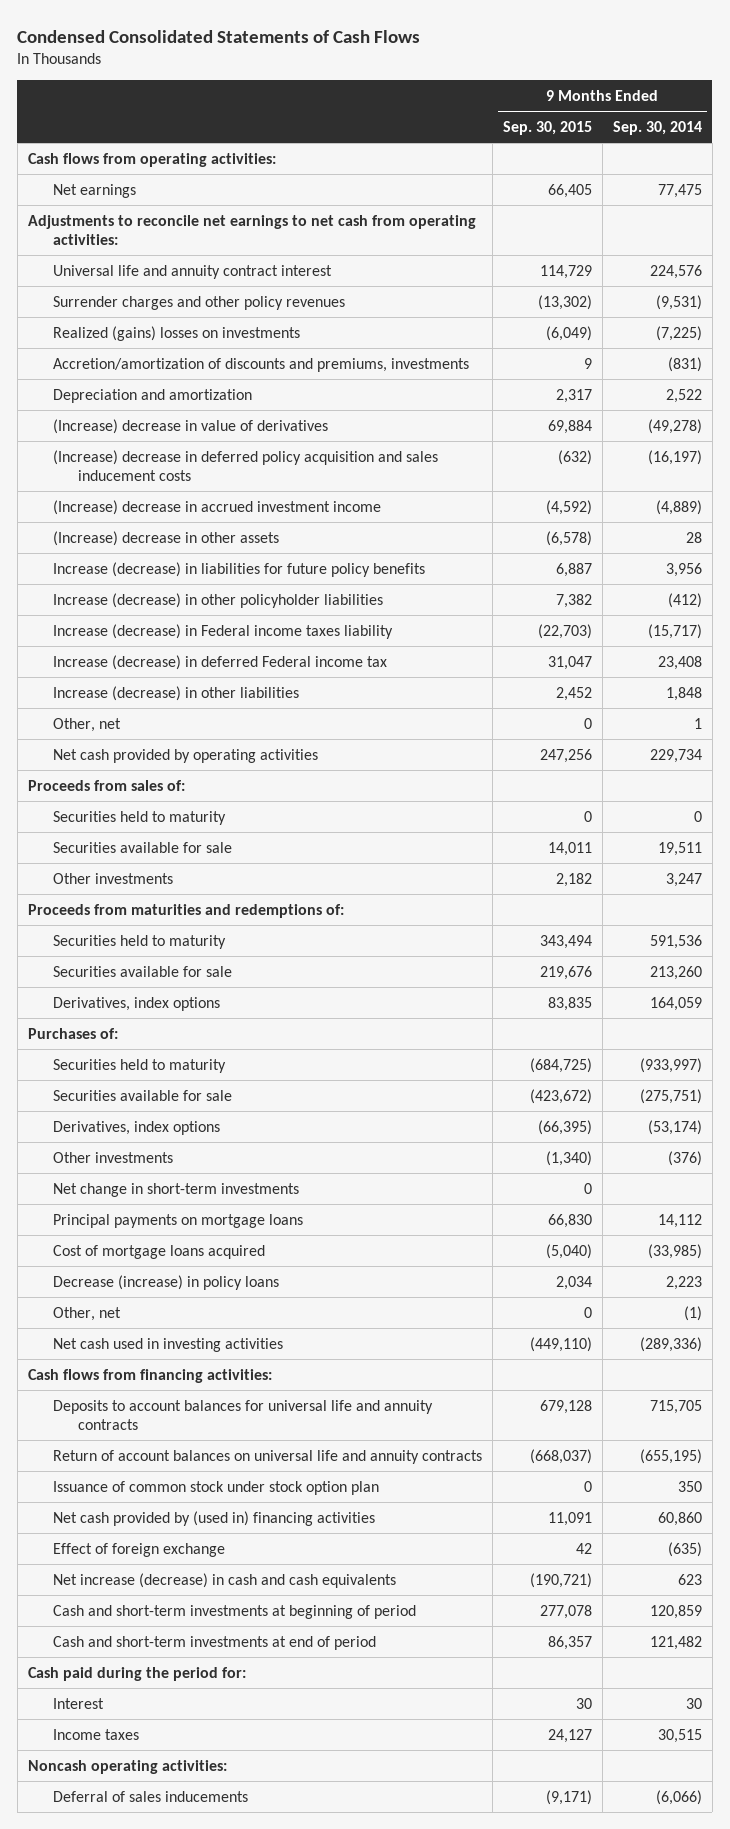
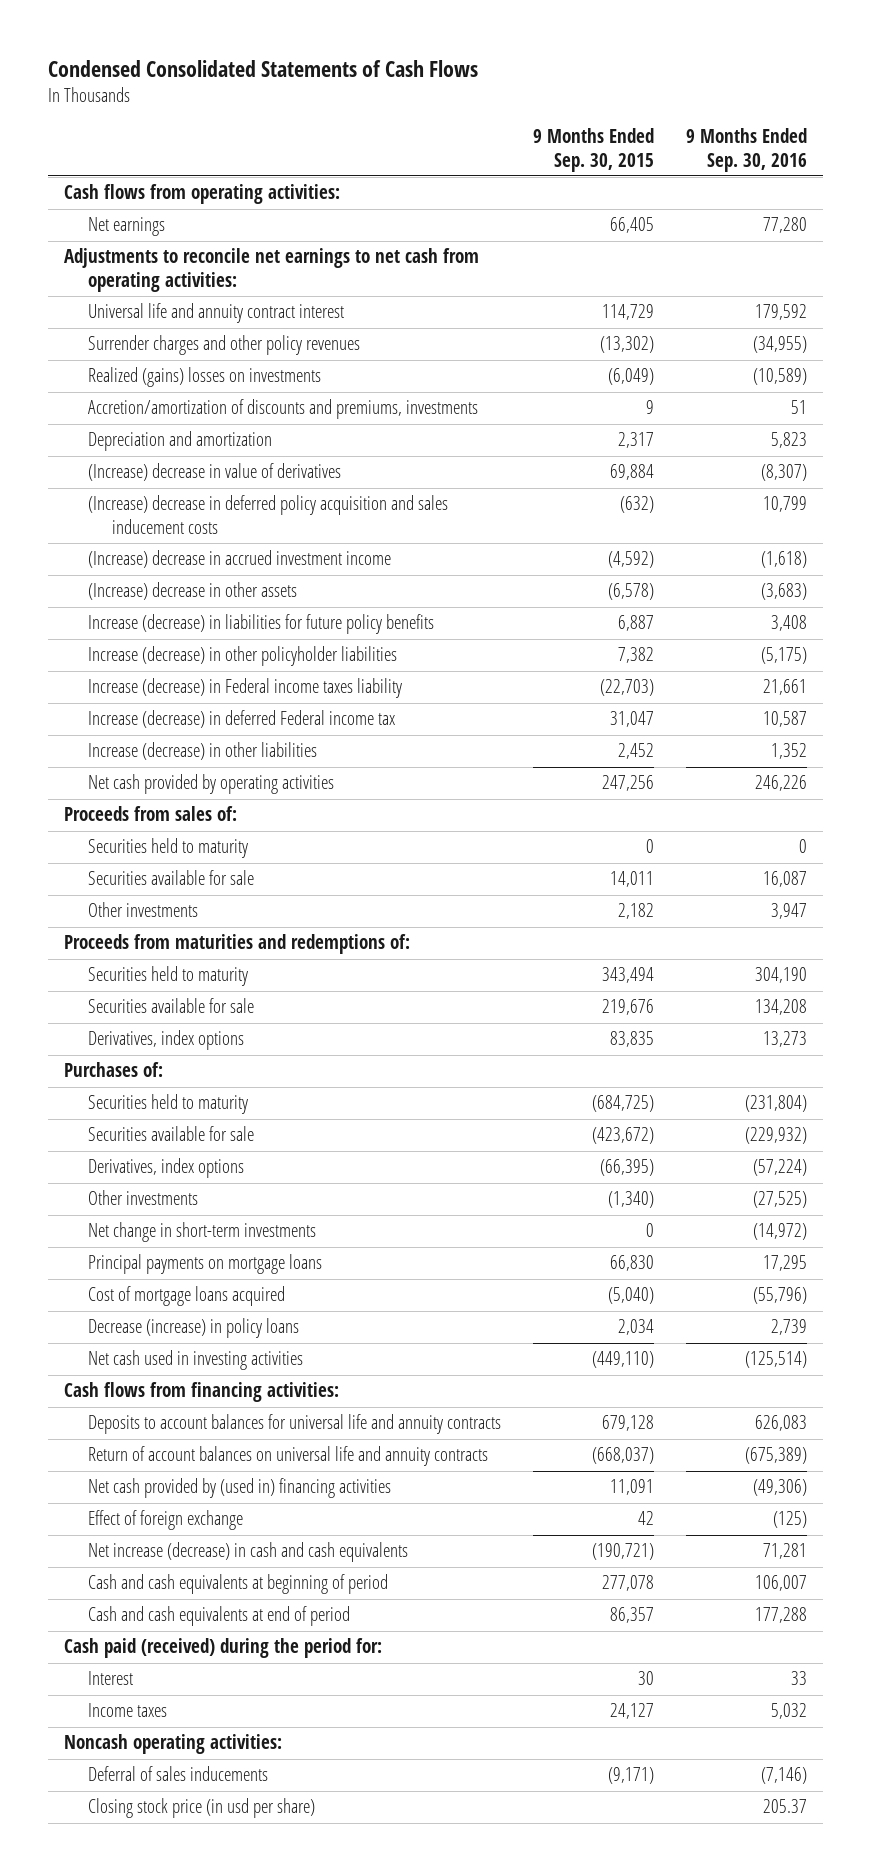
[612,120,702,135] Sep. 30, 2014 -> none
none -> [685,127,807,172] 9 Months Ended Sep. 30, 2016
[53,717,122,732] Other, net -> none
[53,1306,122,1321] Other, net -> none
[53,1480,380,1495] Issuance of common stock under stock option plan -> none
[53,1604,417,1619] Cash and short-term investments at beginning of period -> [87,1574,388,1595] Cash and cash equivalents at beginning of period
[53,1635,377,1650] Cash and short-term investments at end of period -> [87,1606,350,1627] Cash and cash equivalents at end of period
[27,1666,246,1681] Cash paid during the period for: -> [64,1638,383,1659] Cash paid (received) during the period for:
none -> [87,1798,315,1819] Closing stock price (in usd per share)

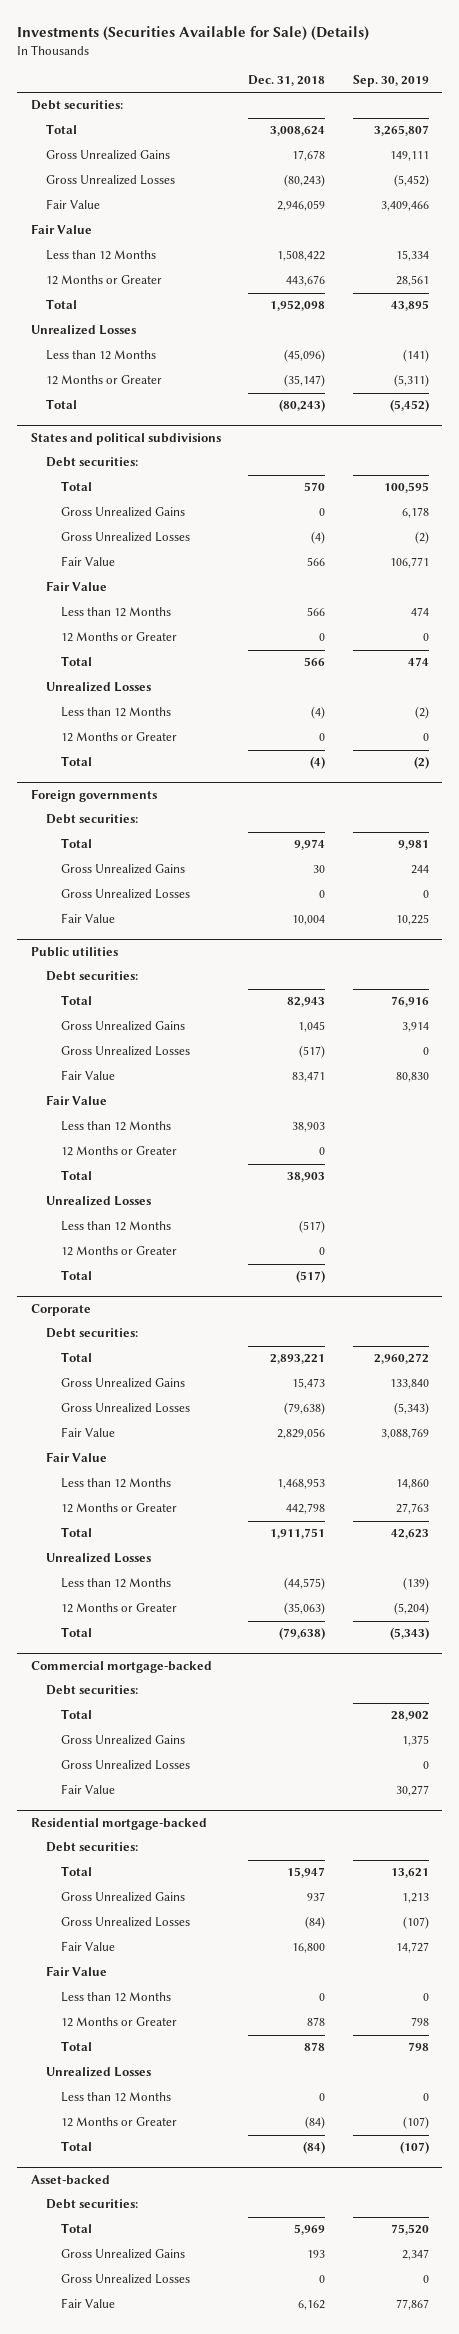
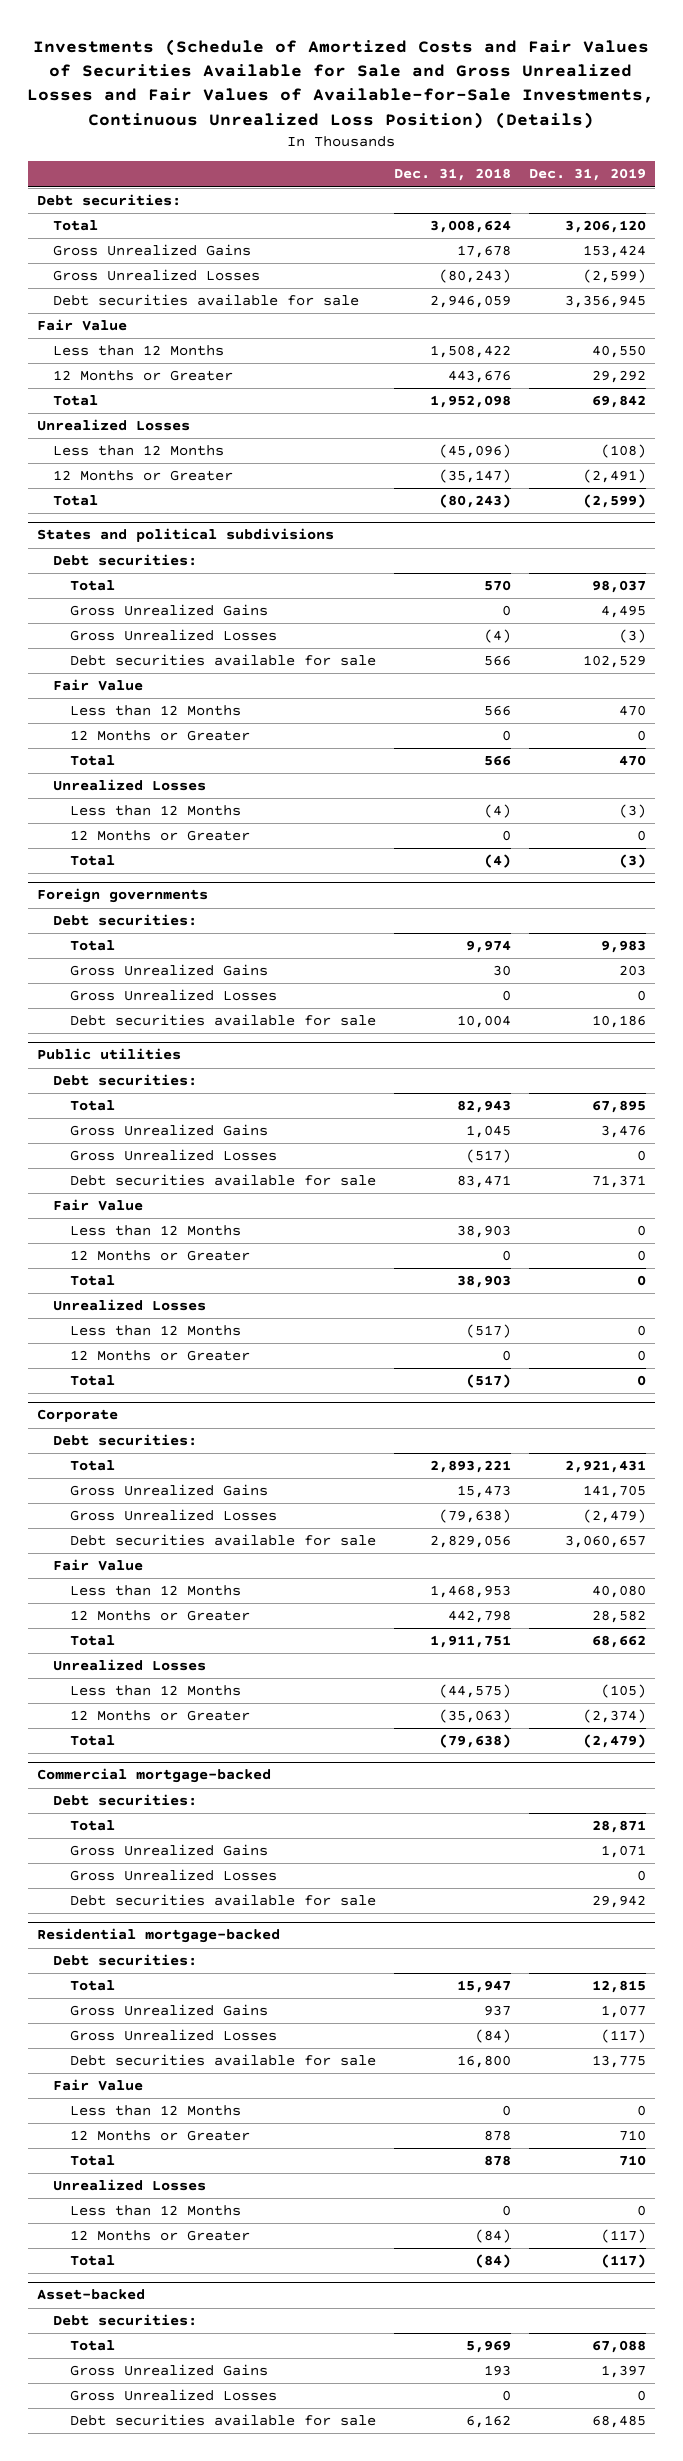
[17,26,370,42] Investments (Securities Available for Sale) (Details) -> [27,38,655,129] Investments (Schedule of Amortized Costs and Fair Values of Securities Available for Sale and Gross Unrealized Losses and Fair Values of Available-for-Sale Investments, Continuous Unrealized Loss Position) (Details)
[352,75,429,88] Sep. 30, 2019 -> none
none -> [528,168,646,182] Dec. 31, 2019
[45,199,100,210] Fair Value -> [53,294,360,307] Debt securities available for sale
[61,556,116,567] Fair Value -> [70,654,377,667] Debt securities available for sale
[61,913,116,924] Fair Value -> [70,1014,377,1027] Debt securities available for sale
[61,1070,116,1081] Fair Value -> [70,1174,377,1187] Debt securities available for sale
[61,1427,116,1438] Fair Value -> [70,1534,377,1547] Debt securities available for sale
[61,1784,116,1795] Fair Value -> [70,1894,377,1907] Debt securities available for sale
[61,1941,116,1952] Fair Value -> [70,2054,377,2067] Debt securities available for sale
[61,2298,116,2309] Fair Value -> [70,2414,377,2427] Debt securities available for sale

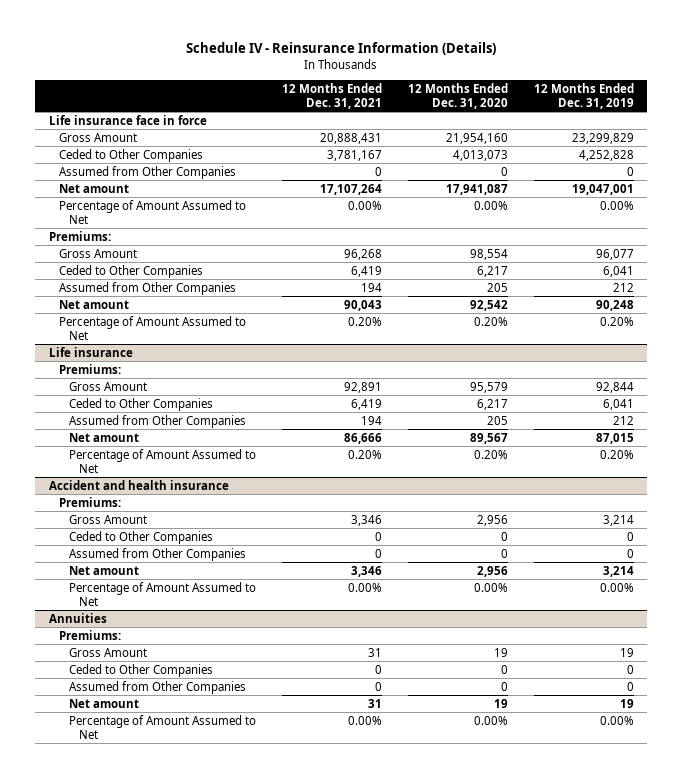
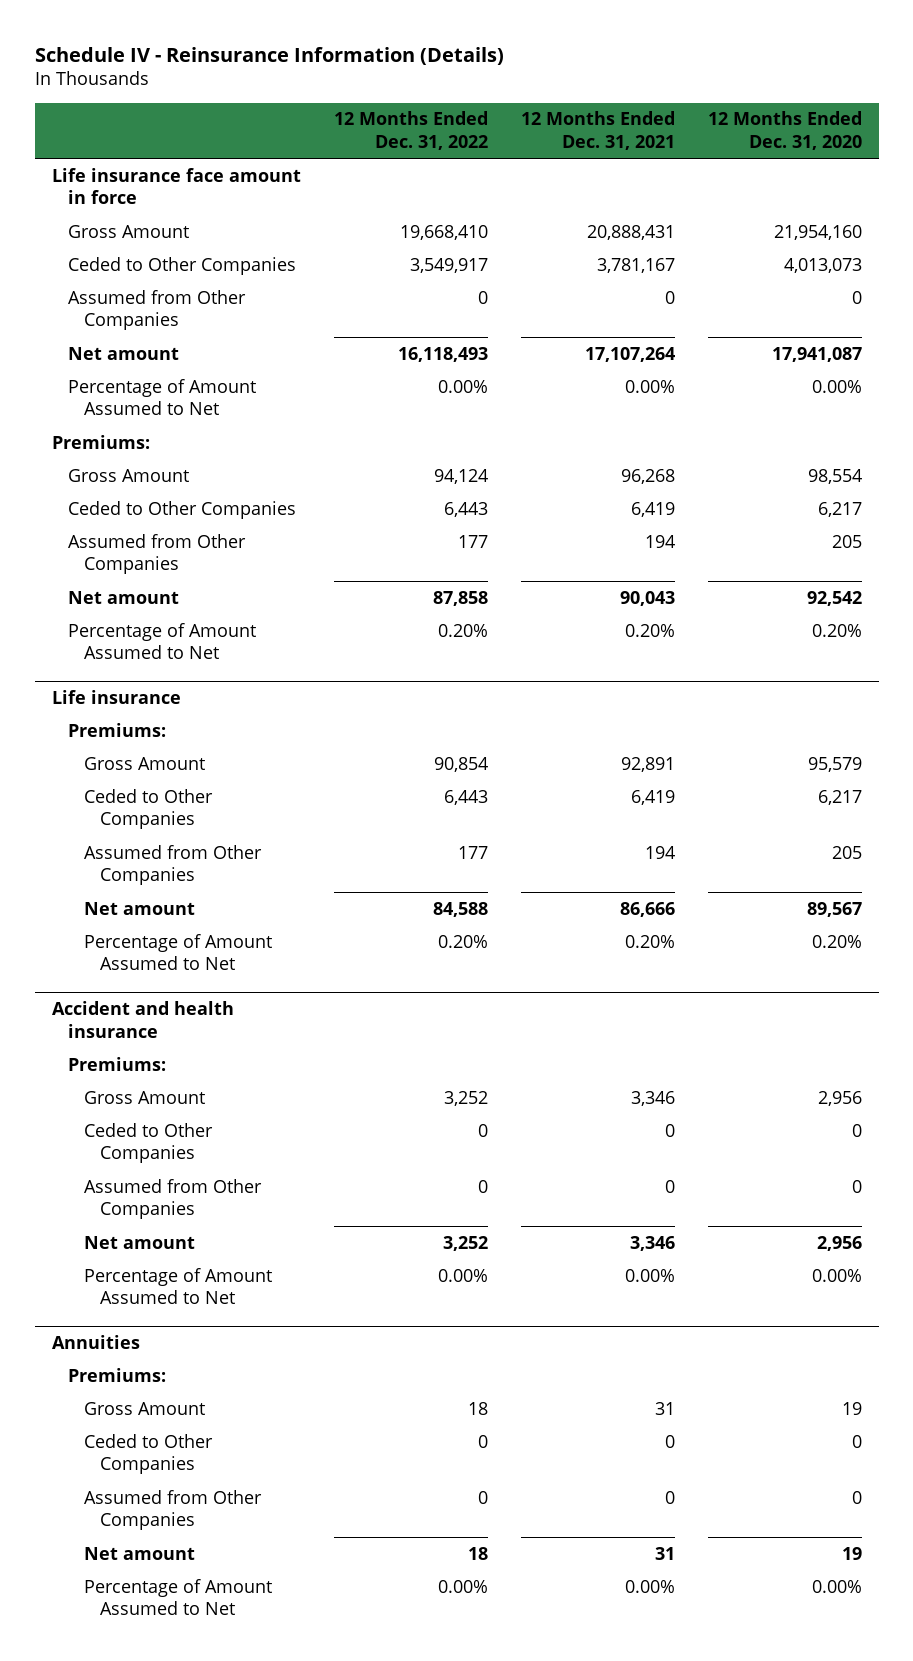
[534,82,635,109] 12 Months Ended Dec. 31, 2019 -> none
none -> [333,111,488,150] 12 Months Ended Dec. 31, 2022
[48,114,207,125] Life insurance face in force -> [51,167,301,205] Life insurance face amount in force

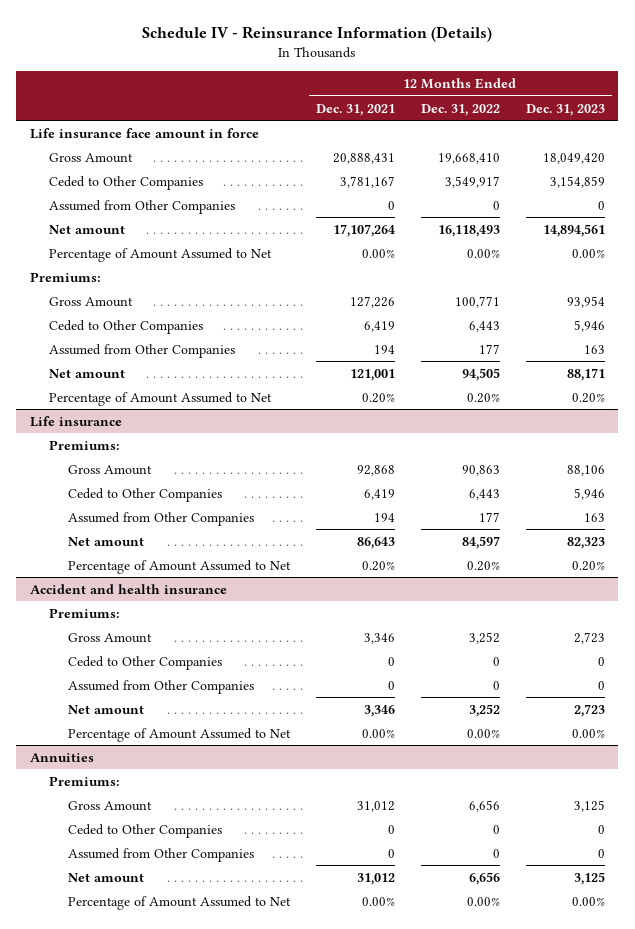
[707,111,862,150] 12 Months Ended Dec. 31, 2020 -> none
none -> [526,103,606,116] Dec. 31, 2023
[433,468,488,484] 94,124 -> [454,295,500,308] 100,771
[620,468,675,484] 96,268 -> [349,295,395,308] 127,226
[432,590,488,606] 87,858 -> [461,367,500,381] 94,505
[619,590,675,606] 90,043 -> [349,368,395,381] 121,001
[433,756,488,772] 90,854 -> [461,464,500,476] 90,863
[620,756,675,772] 92,891 -> [356,464,395,476] 92,868
[432,901,488,917] 84,588 -> [461,535,500,549] 84,597
[619,901,675,917] 86,666 -> [356,536,395,549] 86,643
[467,1401,488,1415] 18 -> [468,799,500,812] 6,656
[654,1401,675,1415] 31 -> [356,800,395,812] 31,012
[467,1546,488,1560] 18 -> [468,871,500,885] 6,656
[654,1546,675,1560] 31 -> [356,872,395,885] 31,012

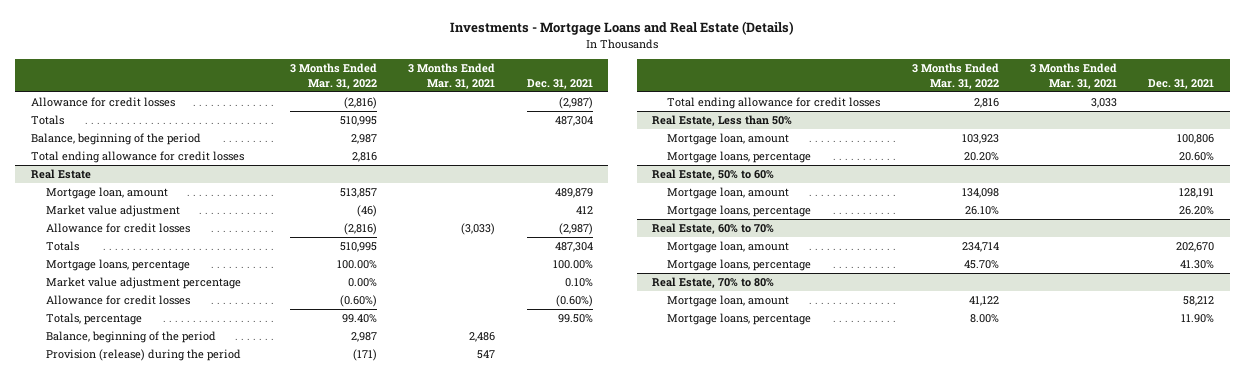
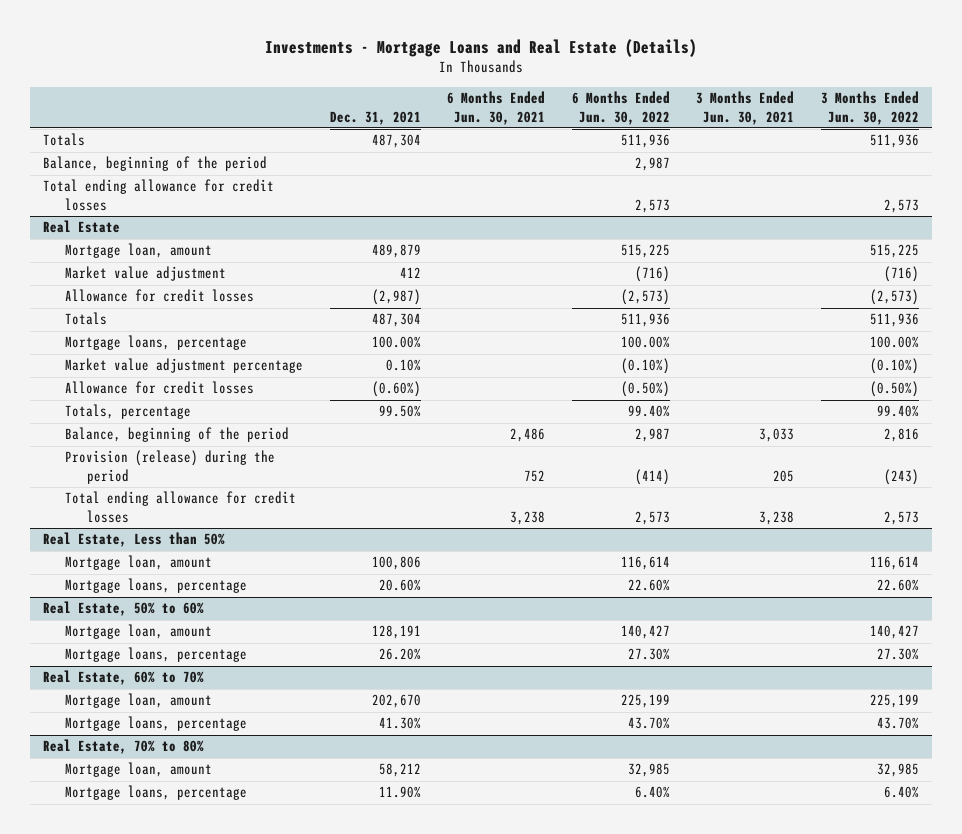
[290,62,378,89] 3 Months Ended Mar. 31, 2022 -> none
[408,62,496,89] 3 Months Ended Mar. 31, 2021 -> none
none -> [447,91,546,125] 6 Months Ended Jun. 30, 2021
none -> [571,91,670,125] 6 Months Ended Jun. 30, 2022
none -> [696,91,795,125] 3 Months Ended Jun. 30, 2021
none -> [820,91,919,125] 3 Months Ended Jun. 30, 2022
[30,97,175,108] Allowance for credit losses -> none

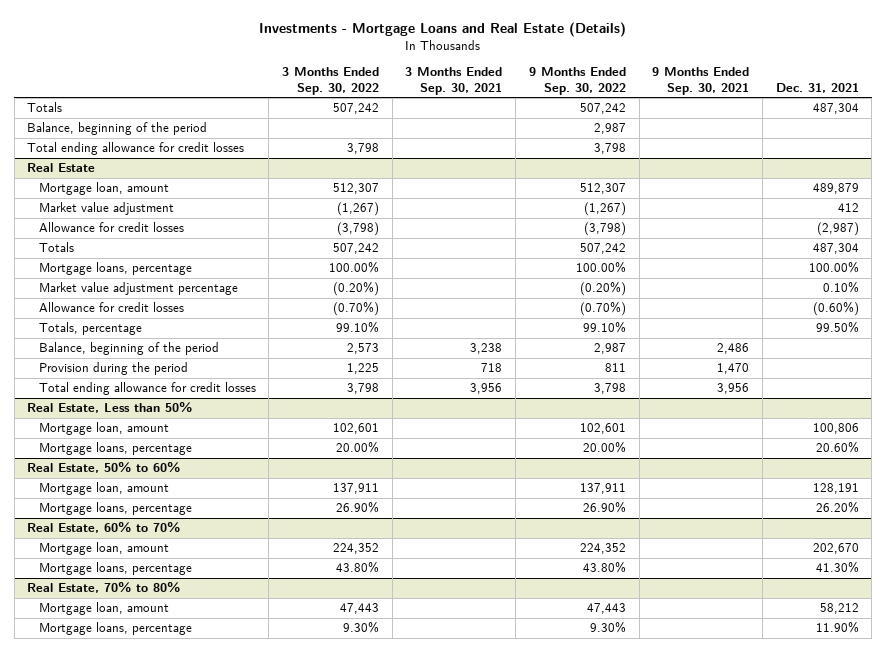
[447,91,546,125] 6 Months Ended Jun. 30, 2021 -> none
[571,91,670,125] 6 Months Ended Jun. 30, 2022 -> none
[696,91,795,125] 3 Months Ended Jun. 30, 2021 -> none
[820,91,919,125] 3 Months Ended Jun. 30, 2022 -> none
none -> [282,67,380,95] 3 Months Ended Sep. 30, 2022
none -> [405,67,503,95] 3 Months Ended Sep. 30, 2021
none -> [528,67,626,95] 9 Months Ended Sep. 30, 2022
none -> [652,67,750,95] 9 Months Ended Sep. 30, 2021
[65,450,276,484] Provision (release) during the period -> [38,362,188,376] Provision during the period

